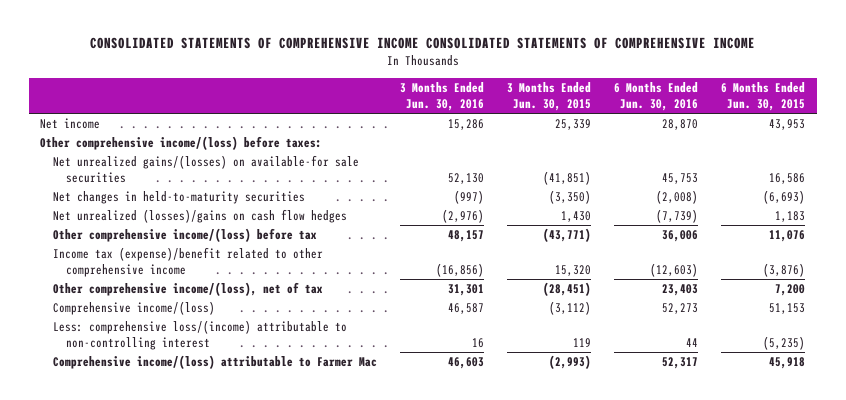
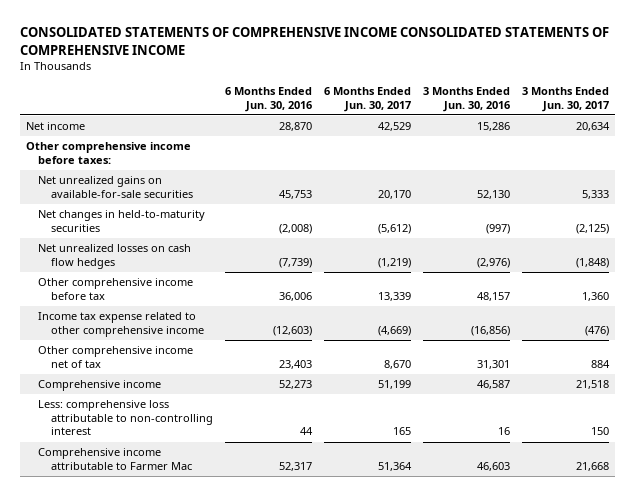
[507,82,592,111] 3 Months Ended Jun. 30, 2015 -> none
[721,82,806,111] 6 Months Ended Jun. 30, 2015 -> none
none -> [323,87,411,112] 6 Months Ended Jun. 30, 2017
none -> [522,87,610,112] 3 Months Ended Jun. 30, 2017
[40,136,323,151] Other comprehensive income/(loss) before taxes: -> [26,142,192,164] Other comprehensive income before taxes:
[53,155,360,183] Net unrealized gains/(losses) on available-for sale securities -> [38,176,193,198] Net unrealized gains on available-for-sale securities
[53,209,348,224] Net unrealized (losses)/gains on cash flow hedges -> [38,244,192,269] Net unrealized losses on cash flow hedges
[53,228,318,243] Other comprehensive income/(loss) before tax -> [38,278,194,300] Other comprehensive income before tax
[53,247,324,277] Income tax (expense)/benefit related to other comprehensive income -> [38,312,204,337] Income tax expense related to other comprehensive income
[53,282,324,297] Other comprehensive income/(loss), net of tax -> [38,346,194,368] Other comprehensive income net of tax
[53,301,216,316] Comprehensive income/(loss) -> [38,380,162,392] Comprehensive income
[53,320,348,350] Less: comprehensive loss/(income) attributable to non-controlling interest -> [38,400,213,436] Less: comprehensive loss attributable to non-controlling interest
[53,355,378,370] Comprehensive income/(loss) attributable to Farmer Mac -> [38,448,192,470] Comprehensive income attributable to Farmer Mac

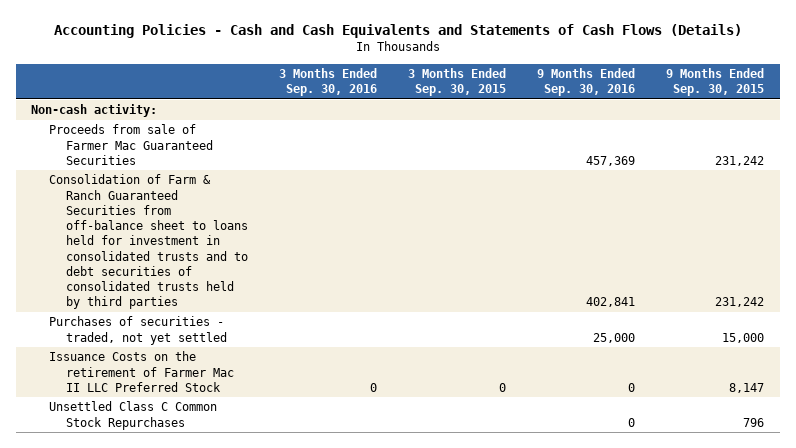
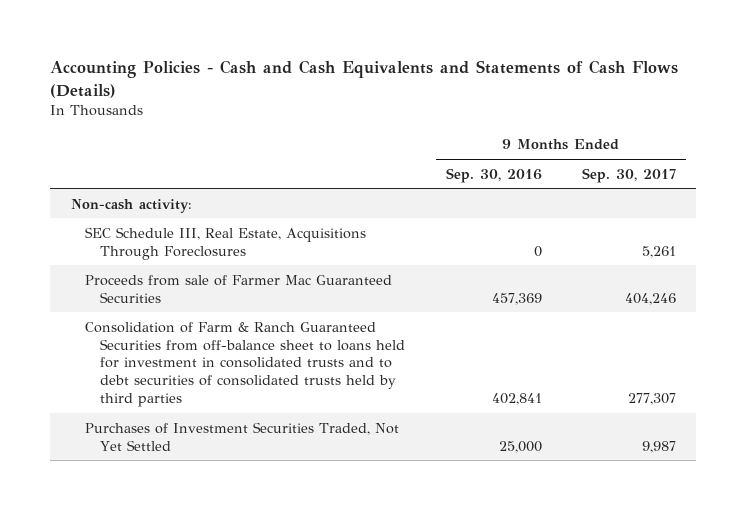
[278,67,377,97] 3 Months Ended Sep. 30, 2016 -> none
[407,67,506,97] 3 Months Ended Sep. 30, 2015 -> none
[666,67,765,97] 9 Months Ended Sep. 30, 2015 -> none
none -> [581,167,676,183] Sep. 30, 2017
none -> [85,226,367,260] SEC Schedule III, Real Estate, Acquisitions Through Foreclosures
[48,351,234,392] Issuance Costs on the retirement of Farmer Mac II LLC Preferred Stock -> none
[48,401,217,430] Unsettled Class C Common Stock Repurchases -> none
[48,316,227,345] Purchases of securities - traded, not yet settled -> [85,421,400,451] Purchases of Investment Securities Traded, Not Yet Settled

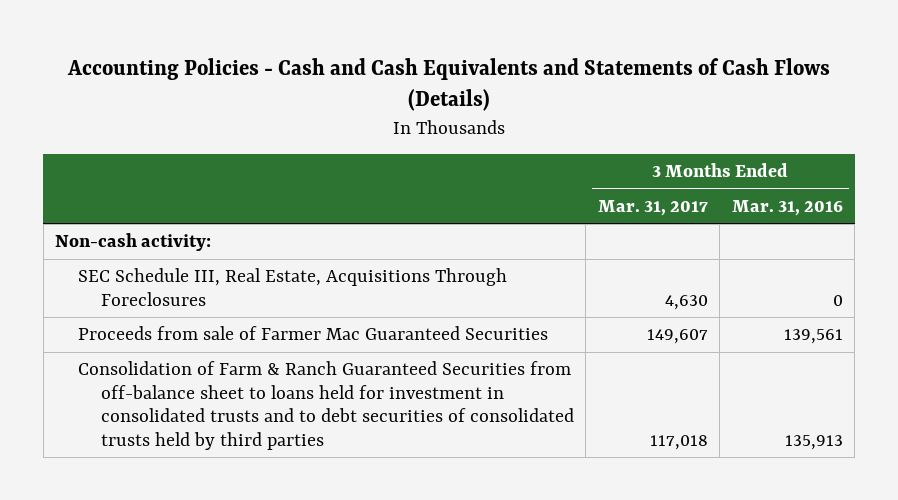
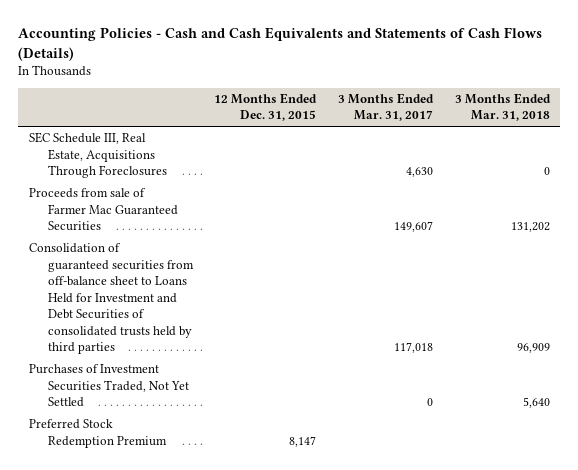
[731,199,843,216] Mar. 31, 2016 -> none
none -> [214,92,318,122] 12 Months Ended Dec. 31, 2015
none -> [454,92,551,122] 3 Months Ended Mar. 31, 2018
[55,233,212,252] Non-cash activity: -> none
[78,361,575,450] Consolidation of Farm & Ranch Guaranteed Securities from off-balance sheet to loans held for investment in consolidated trusts and to debt securities of consolidated trusts held by third parties -> [28,243,194,355] Consolidation of guaranteed securities from off-balance sheet to Loans Held for Investment and Debt Securities of consolidated trusts held by third parties
none -> [28,364,189,408] Purchases of Investment Securities Traded, Not Yet Settled
none -> [28,419,167,448] Preferred Stock Redemption Premium

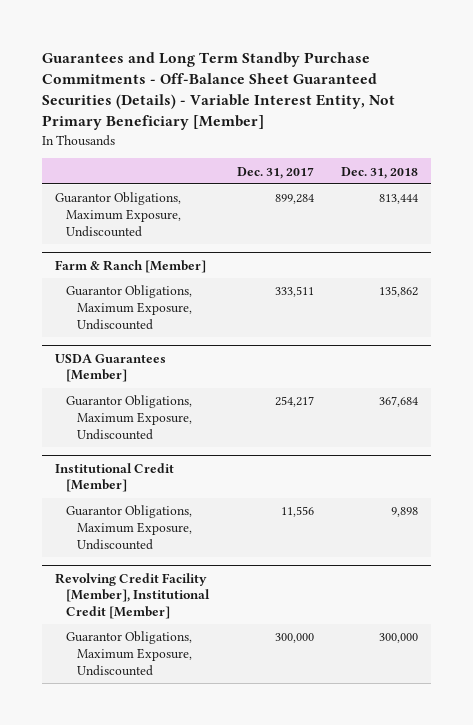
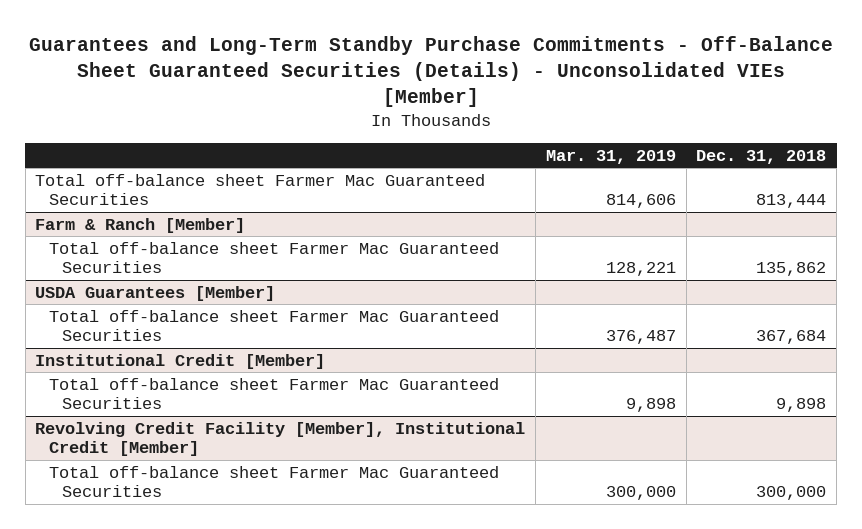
[41,51,395,131] Guarantees and Long Term Standby Purchase Commitments - Off-Balance Sheet Guaranteed Securities (Details) - Variable Interest Entity, Not Primary Beneficiary [Member] -> [28,36,833,108] Guarantees and Long-Term Standby Purchase Commitments - Off-Balance Sheet Guaranteed Securities (Details) - Unconsolidated VIEs [Member]
[236,166,314,179] Dec. 31, 2017 -> none
none -> [545,149,676,164] Mar. 31, 2019
[55,192,182,237] Guarantor Obligations, Maximum Exposure, Undiscounted -> [35,173,486,206] Total off-balance sheet Farmer Mac Guaranteed Securities
[66,285,193,330] Guarantor Obligations, Maximum Exposure, Undiscounted -> [48,241,499,274] Total off-balance sheet Farmer Mac Guaranteed Securities
[66,395,193,440] Guarantor Obligations, Maximum Exposure, Undiscounted -> [48,309,499,342] Total off-balance sheet Farmer Mac Guaranteed Securities
[66,505,193,550] Guarantor Obligations, Maximum Exposure, Undiscounted -> [48,377,499,410] Total off-balance sheet Farmer Mac Guaranteed Securities
[66,631,193,676] Guarantor Obligations, Maximum Exposure, Undiscounted -> [48,465,499,498] Total off-balance sheet Farmer Mac Guaranteed Securities

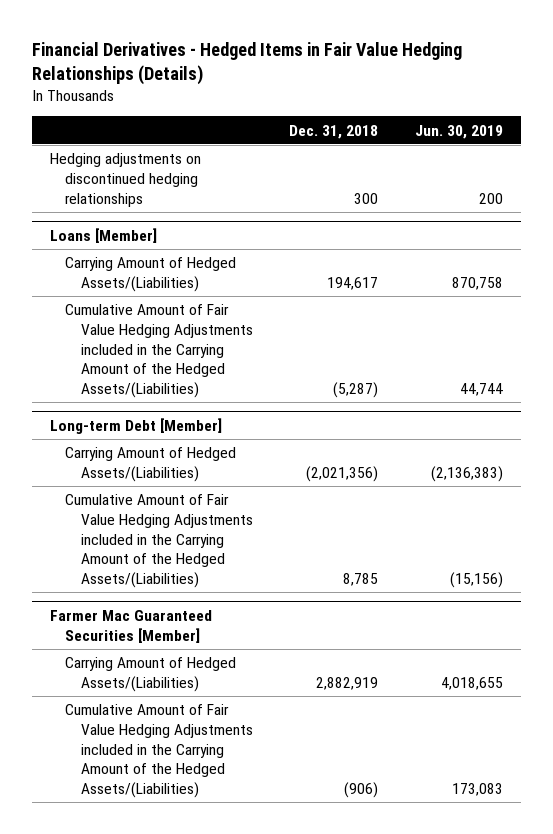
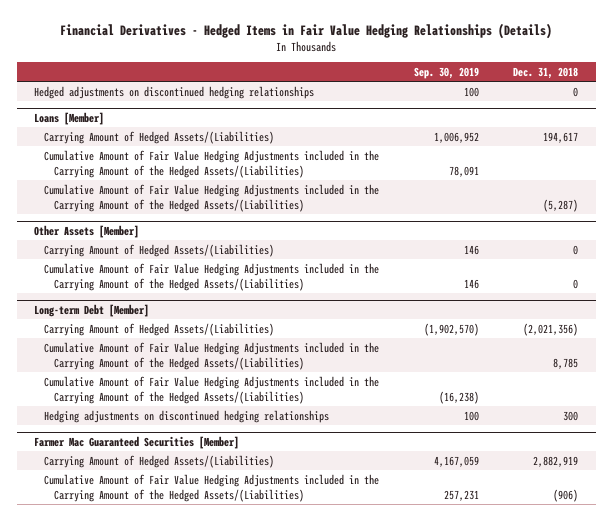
[414,124,503,139] Jun. 30, 2019 -> none
none -> [413,66,479,79] Sep. 30, 2019
[50,153,202,207] Hedging adjustments on discontinued hedging relationships -> [34,85,315,99] Hedged adjustments on discontinued hedging relationships
[354,192,379,204] 300 -> [573,86,579,97] 0
none -> [43,149,379,178] Cumulative Amount of Fair Value Hedging Adjustments included in the Carrying Amount of the Hedged Assets/(Liabilities)
none -> [34,225,140,239] Other Assets [Member]
none -> [43,243,274,257] Carrying Amount of Hedged Assets/(Liabilities)
none -> [43,262,379,291] Cumulative Amount of Fair Value Hedging Adjustments included in the Carrying Amount of the Hedged Assets/(Liabilities)
none -> [43,375,379,404] Cumulative Amount of Fair Value Hedging Adjustments included in the Carrying Amount of the Hedged Assets/(Liabilities)
none -> [43,409,329,423] Hedging adjustments on discontinued hedging relationships

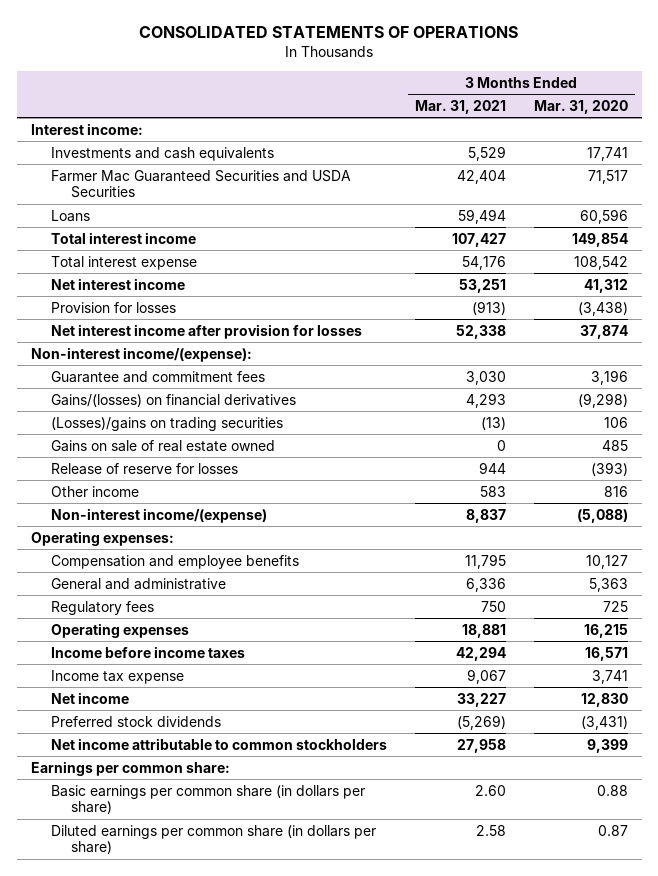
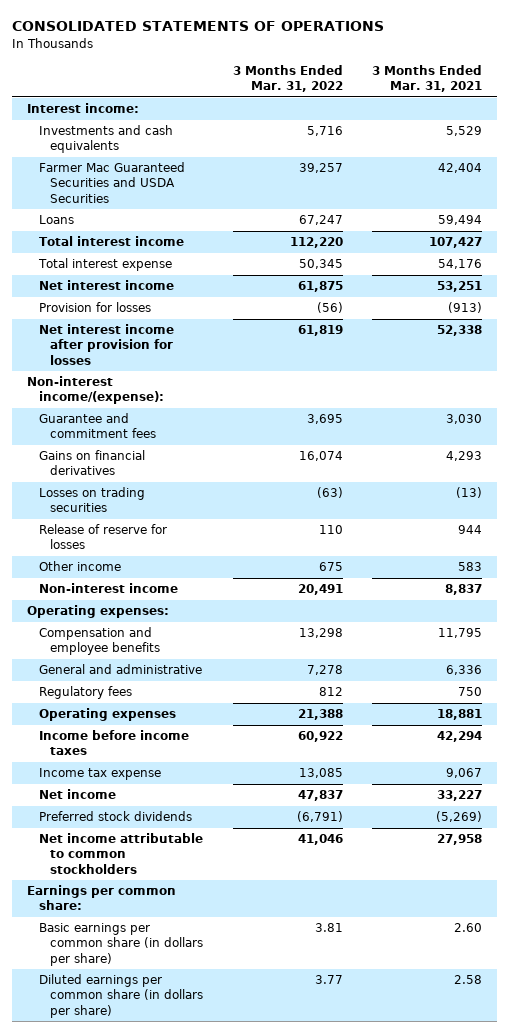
[533,99,628,114] Mar. 31, 2020 -> none
none -> [232,65,343,93] 3 Months Ended Mar. 31, 2022
[50,439,275,452] Gains on sale of real estate owned -> none
[50,393,296,407] Gains/(losses) on financial derivatives -> [38,450,145,476] Gains on financial derivatives
[50,416,283,431] (Losses)/gains on trading securities -> [38,487,145,513] Losses on trading securities
[50,507,267,523] Non-interest income/(expense) -> [38,583,178,594] Non-interest income

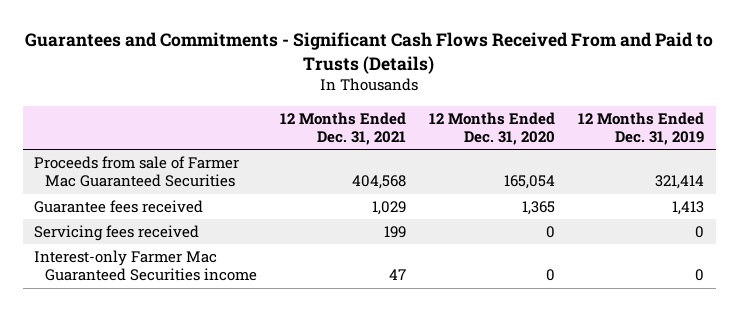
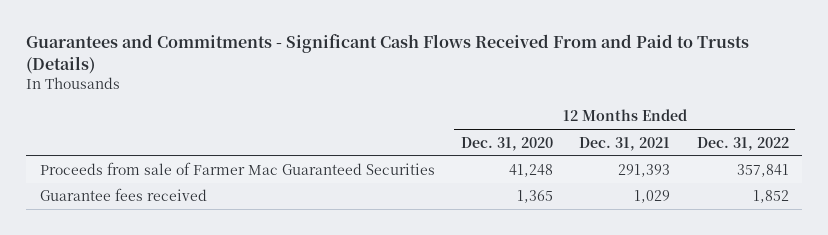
[578,111,705,146] 12 Months Ended Dec. 31, 2019 -> none
none -> [696,136,789,151] Dec. 31, 2022
[352,175,407,190] 404,568 -> [618,164,671,178] 291,393
[504,175,556,190] 165,054 -> [509,164,554,178] 41,248
[34,225,200,242] Servicing fees received -> none
[34,250,258,282] Interest-only Farmer Mac Guaranteed Securities income -> none

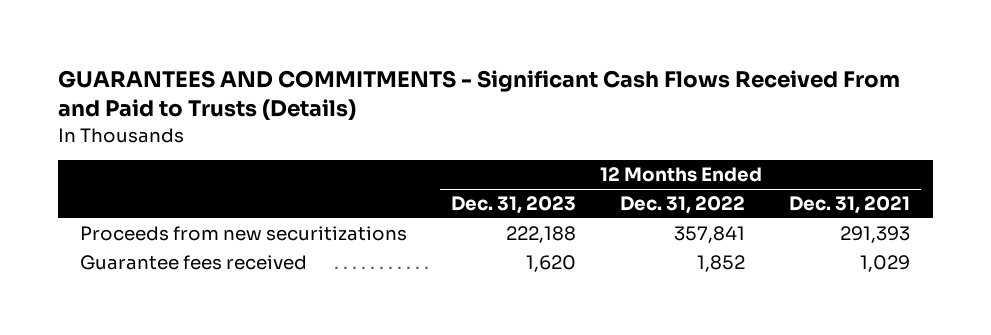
[26,34,750,75] Guarantees and Commitments - Significant Cash Flows Received From and Paid to Trusts (Details) -> [58,70,901,121] GUARANTEES AND COMMITMENTS - Significant Cash Flows Received From and Paid to Trusts (Details)
[461,136,554,151] Dec. 31, 2020 -> none
none -> [451,196,577,215] Dec. 31, 2023
[39,162,435,176] Proceeds from sale of Farmer Mac Guaranteed Securities -> [80,226,408,242] Proceeds from new securitizations

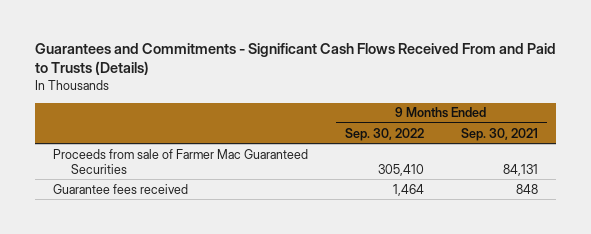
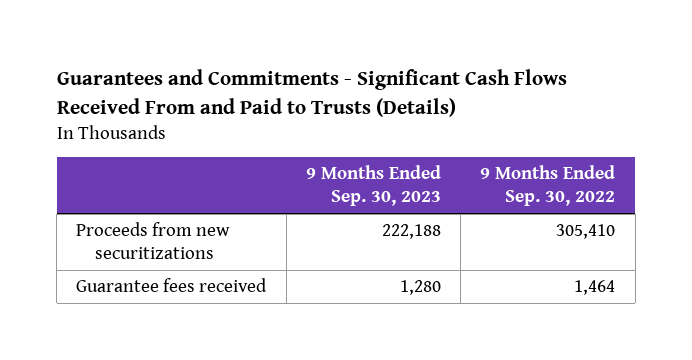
[460,127,538,141] Sep. 30, 2021 -> none
none -> [305,165,441,207] 9 Months Ended Sep. 30, 2023
[52,148,308,174] Proceeds from sale of Farmer Mac Guaranteed Securities -> [76,222,231,260] Proceeds from new securitizations

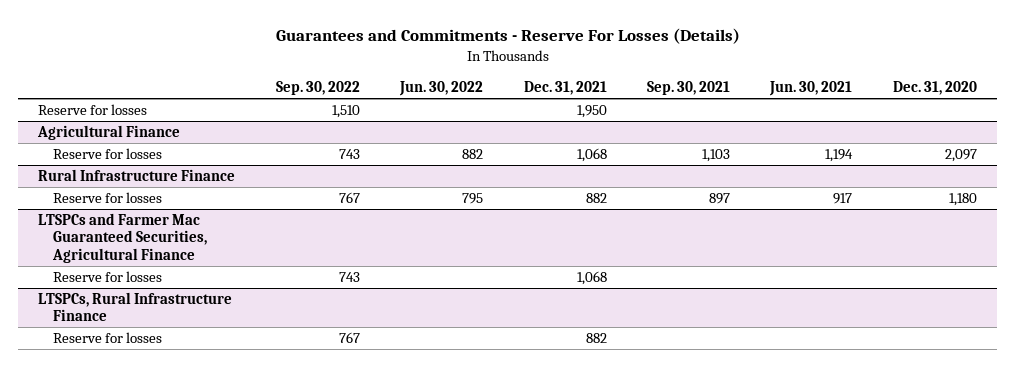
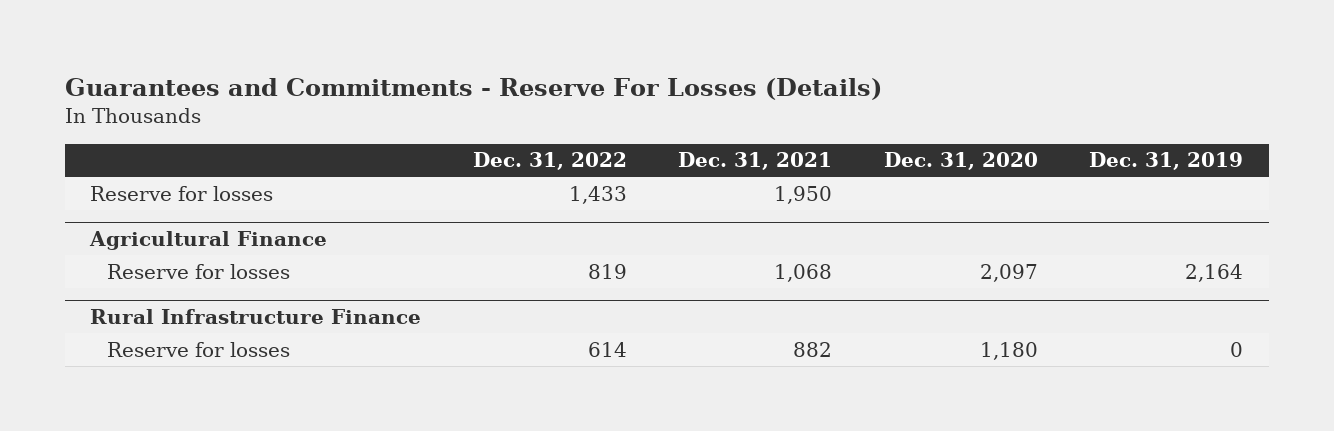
[275,81,360,96] Sep. 30, 2022 -> none
[399,81,484,97] Jun. 30, 2022 -> none
[647,81,731,96] Sep. 30, 2021 -> none
[769,81,853,97] Jun. 30, 2021 -> none
none -> [472,152,627,171] Dec. 31, 2022
none -> [1089,152,1244,171] Dec. 31, 2019
[38,212,208,263] LTSPCs and Farmer Mac Guaranteed Securities, Agricultural Finance -> none
[53,270,163,282] Reserve for losses -> none
[38,291,233,322] LTSPCs, Rural Infrastructure Finance -> none
[53,331,163,343] Reserve for losses -> none

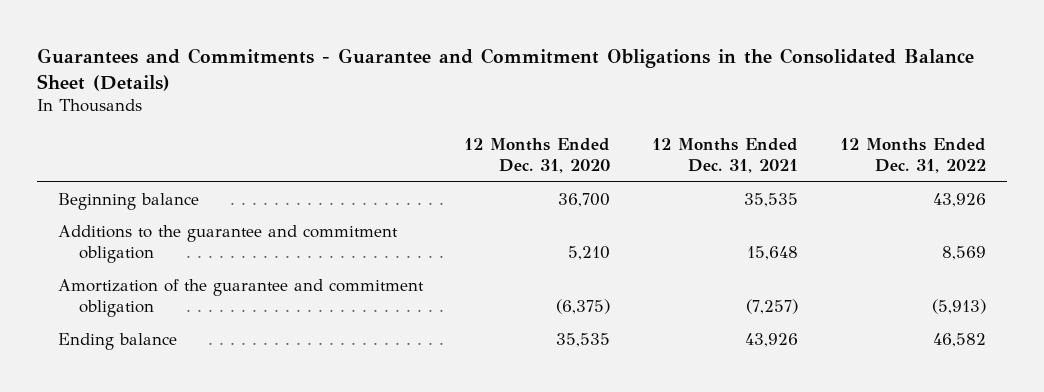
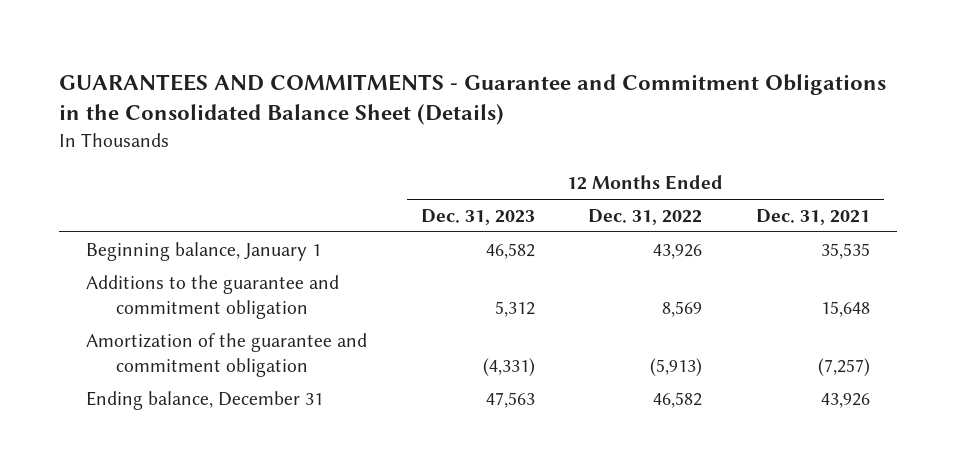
[36,47,974,91] Guarantees and Commitments - Guarantee and Commitment Obligations in the Consolidated Balance Sheet (Details) -> [59,73,887,126] GUARANTEES AND COMMITMENTS - Guarantee and Commitment Obligations in the Consolidated Balance Sheet (Details)
[464,138,611,174] 12 Months Ended Dec. 31, 2020 -> none
none -> [420,208,535,225] Dec. 31, 2023
[57,192,199,210] Beginning balance -> [85,241,321,261] Beginning balance, January 1
[57,332,177,350] Ending balance -> [85,390,323,410] Ending balance, December 31

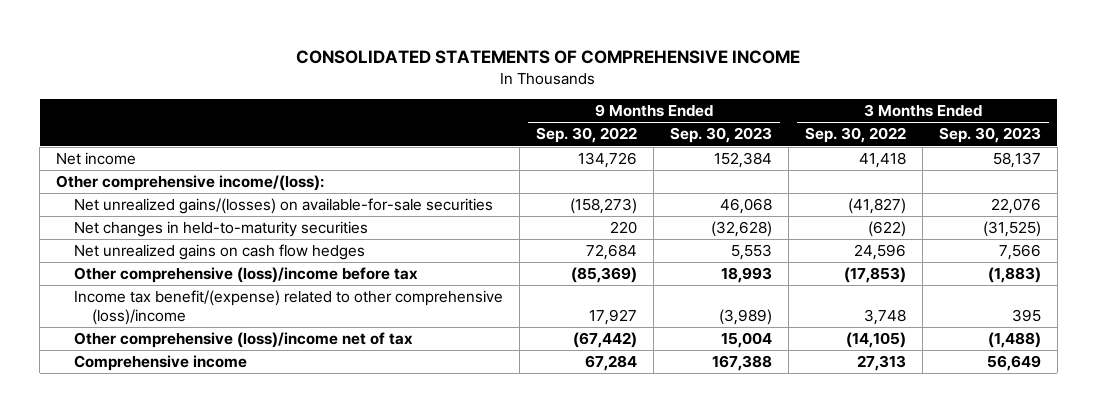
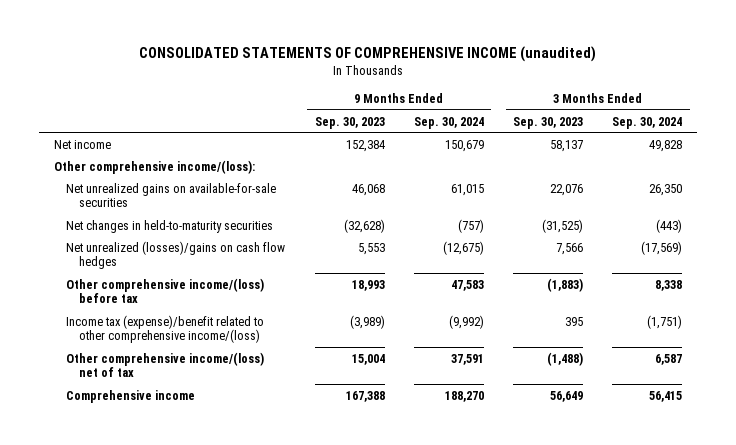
[296,50,801,65] CONSOLIDATED STATEMENTS OF COMPREHENSIVE INCOME -> [139,46,597,63] CONSOLIDATED STATEMENTS OF COMPREHENSIVE INCOME (unaudited)
[536,127,638,144] Sep. 30, 2022 -> none
[804,127,906,144] Sep. 30, 2022 -> none
none -> [413,116,484,129] Sep. 30, 2024
none -> [612,116,683,129] Sep. 30, 2024
[74,197,494,214] Net unrealized gains/(losses) on available-for-sale securities -> [66,182,277,208] Net unrealized gains on available-for-sale securities
[74,243,366,260] Net unrealized gains on cash flow hedges -> [66,240,286,270] Net unrealized (losses)/gains on cash flow hedges
[74,266,419,283] Other comprehensive (loss)/income before tax -> [66,277,265,304] Other comprehensive income/(loss) before tax
[74,289,504,326] Income tax benefit/(expense) related to other comprehensive (loss)/income -> [66,314,265,344] Income tax (expense)/benefit related to other comprehensive income/(loss)
[74,331,414,348] Other comprehensive (loss)/income net of tax -> [66,351,265,378] Other comprehensive income/(loss) net of tax

